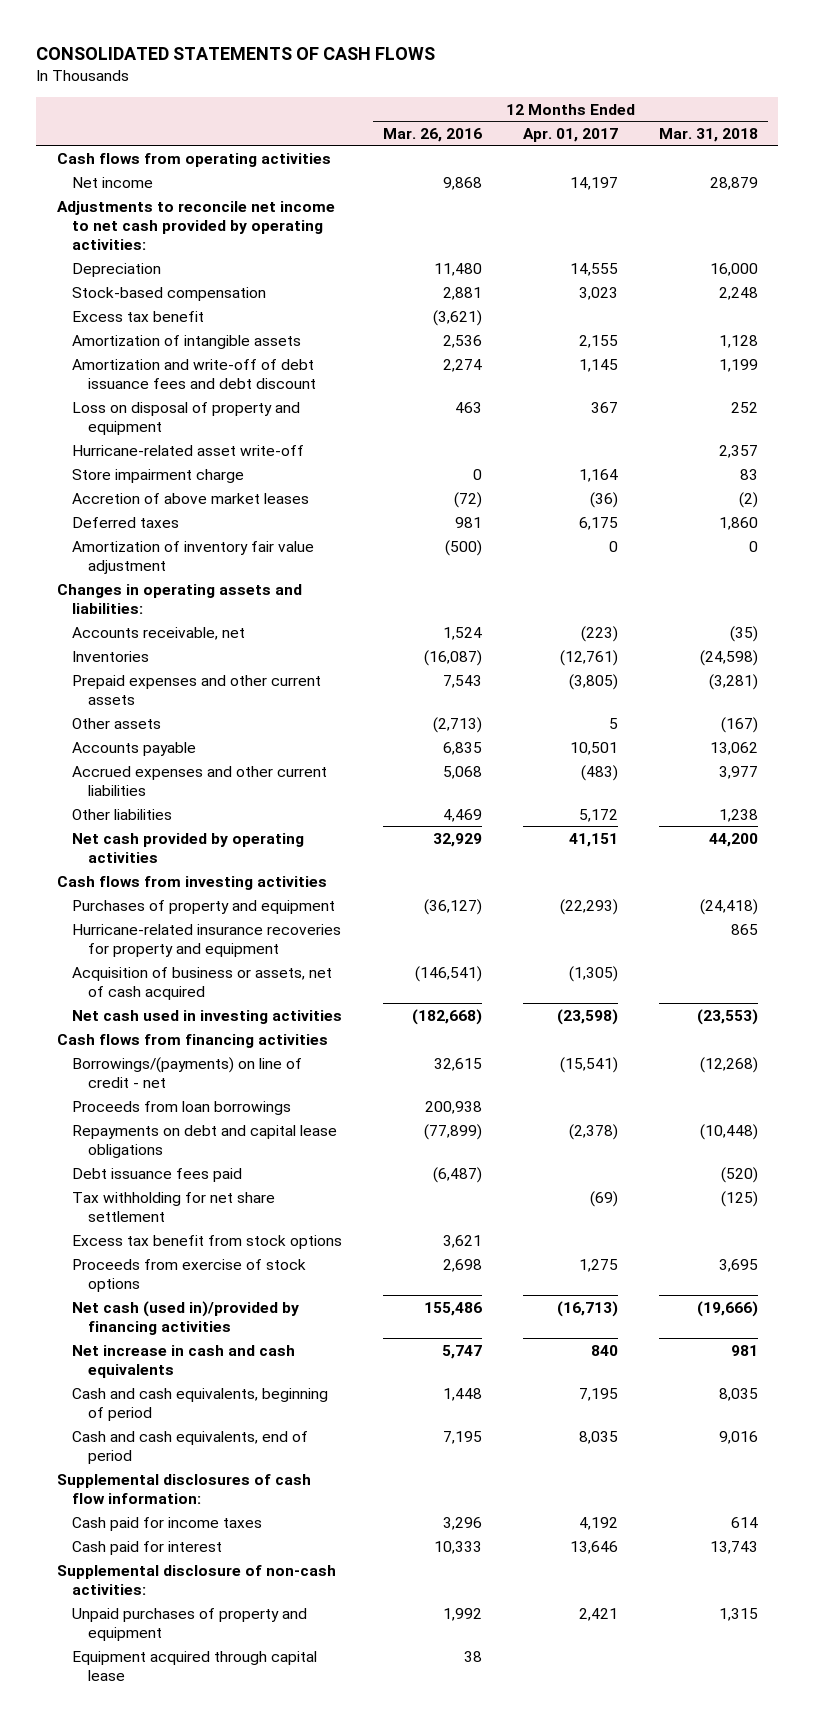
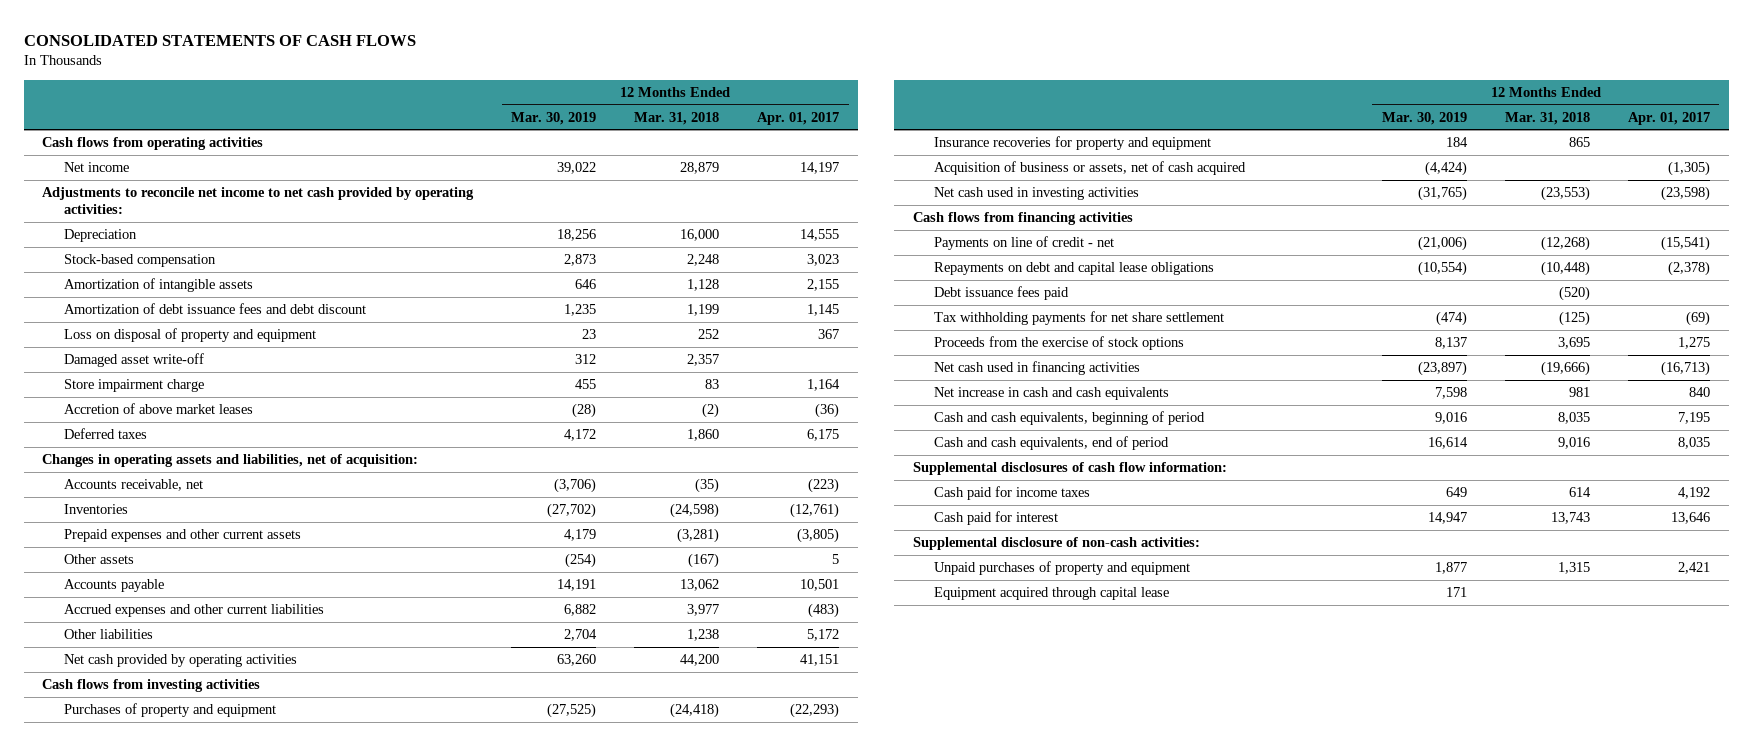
[383,127,483,142] Mar. 26, 2016 -> none
none -> [511,111,597,125] Mar. 30, 2019
[72,310,205,322] Excess tax benefit -> none
[72,358,317,389] Amortization and write-off of debt issuance fees and debt discount -> [63,303,366,315] Amortization of debt issuance fees and debt discount
[72,444,305,456] Hurricane-related asset write-off -> [63,353,204,368] Damaged asset write-off
[72,540,315,574] Amortization of inventory fair value adjustment -> none
[56,583,302,614] Changes in operating assets and liabilities: -> [42,454,419,468] Changes in operating assets and liabilities, net of acquisition:
[72,923,342,957] Hurricane-related insurance recoveries for property and equipment -> [934,136,1212,151] Insurance recoveries for property and equipment
[72,1100,292,1115] Proceeds from loan borrowings -> none
[72,1056,303,1088] Borrowings/(payments) on line of credit - net -> [934,236,1115,251] Payments on line of credit - net
[72,1234,343,1249] Excess tax benefit from stock options -> none
[72,1191,276,1222] Tax withholding for net share settlement -> [934,311,1225,326] Tax withholding payments for net share settlement
[72,1258,307,1292] Proceeds from exercise of stock options -> [934,336,1185,351] Proceeds from the exercise of stock options
[72,1300,300,1335] Net cash (used in)/provided by financing activities -> [934,361,1141,376] Net cash used in financing activities

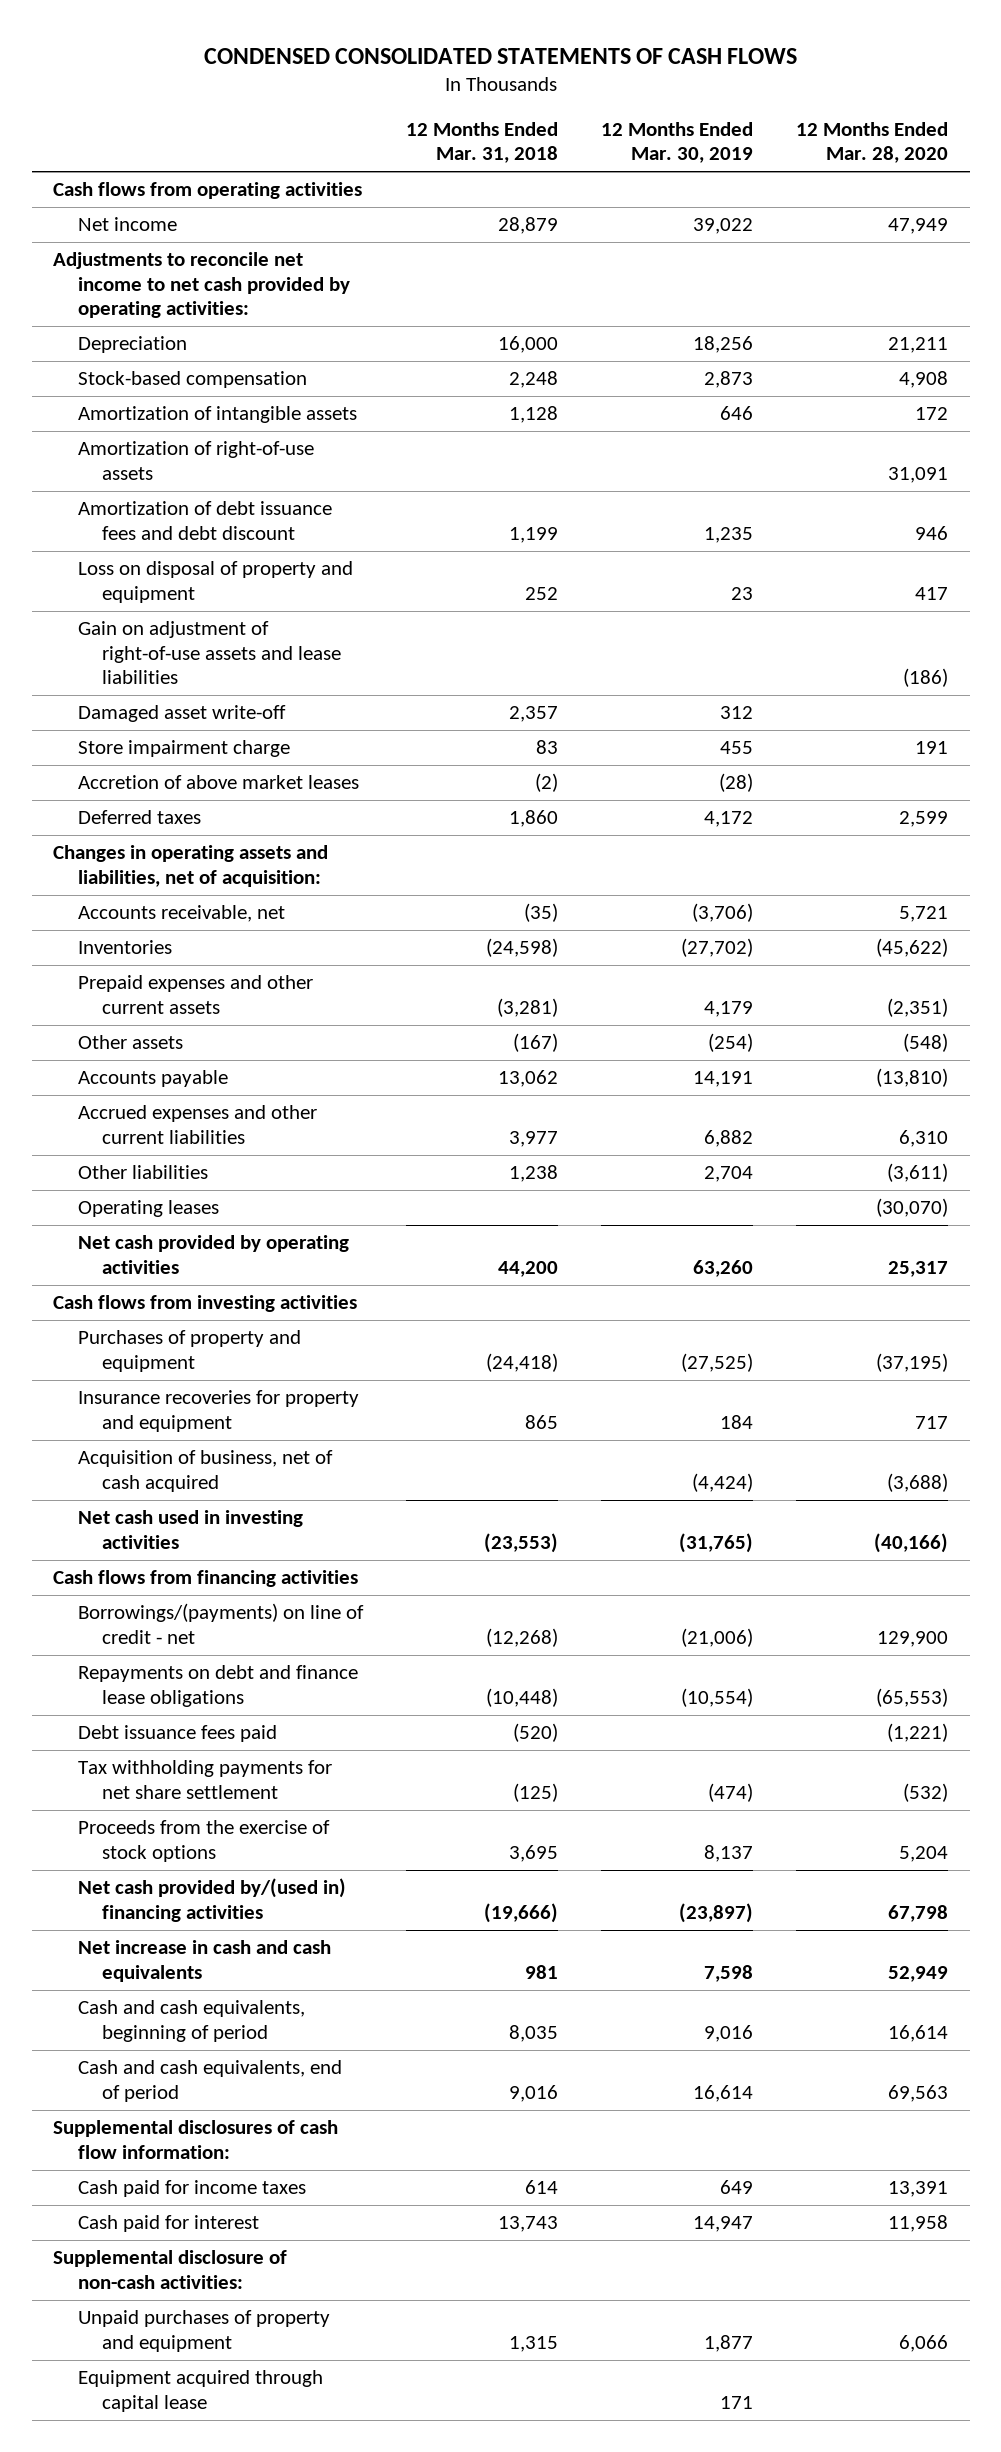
[23,34,416,46] CONSOLIDATED STATEMENTS OF CASH FLOWS -> [203,47,797,64] CONDENSED CONSOLIDATED STATEMENTS OF CASH FLOWS
[757,111,840,125] Apr. 01, 2017 -> none
none -> [795,121,948,164] 12 Months Ended Mar. 28, 2020
none -> [77,441,314,480] Amortization of right-of-use assets
none -> [77,621,341,684] Gain on adjustment of right-of-use assets and lease liabilities
none -> [77,1200,219,1218] Operating leases
[934,161,1247,176] Acquisition of business or assets, net of cash acquired -> [77,1450,333,1492] Acquisition of business, net of cash acquired
[934,236,1115,251] Payments on line of credit - net -> [77,1603,364,1644] Borrowings/(payments) on line of credit - net
[934,262,1215,276] Repayments on debt and capital lease obligations -> [77,1665,358,1707] Repayments on debt and finance lease obligations
[934,361,1141,376] Net cash used in financing activities -> [77,1878,346,1922] Net cash provided by/(used in) financing activities

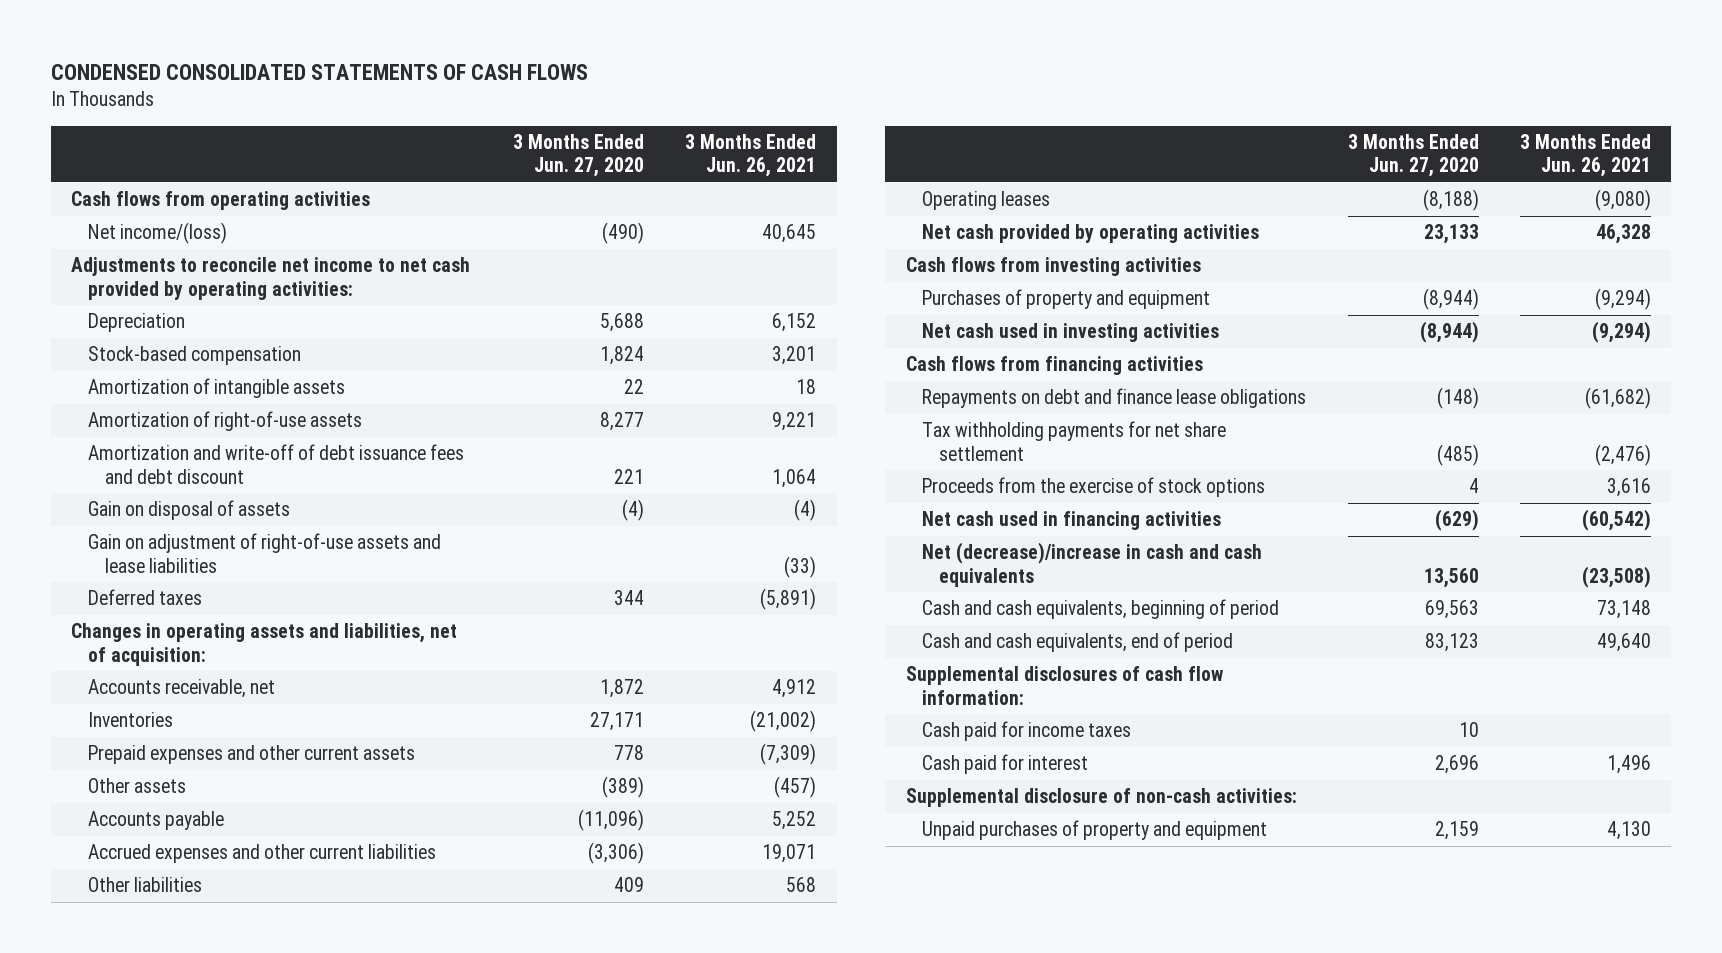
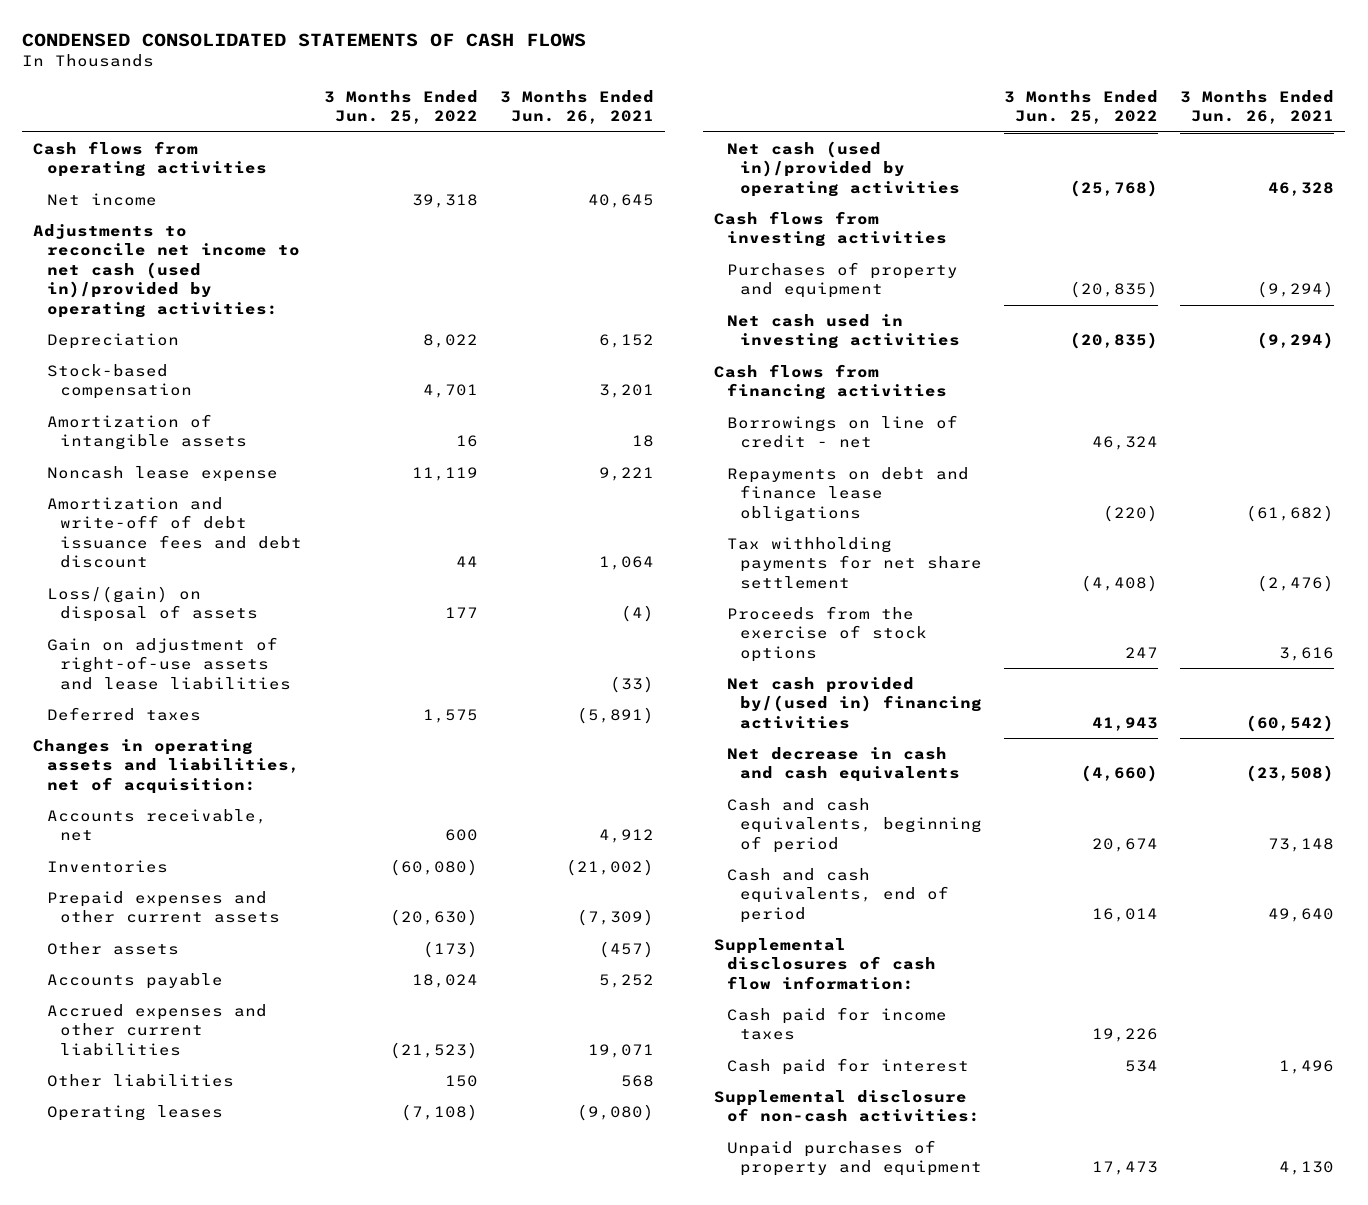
[513,133,645,178] 3 Months Ended Jun. 27, 2020 -> none
none -> [323,89,478,125] 3 Months Ended Jun. 25, 2022
[87,222,227,245] Net income/(loss) -> [46,192,157,206] Net income
[71,257,471,300] Adjustments to reconcile net income to net cash provided by operating activities: -> [33,223,300,318] Adjustments to reconcile net income to net cash (used in)/provided by operating activities:
[87,411,362,432] Amortization of right-of-use assets -> [46,465,278,482] Noncash lease expense
[87,500,290,521] Gain on disposal of assets -> [46,585,258,623] Loss/(gain) on disposal of assets
[922,224,1260,244] Net cash provided by operating activities -> [726,140,960,197] Net cash (used in)/provided by operating activities
none -> [726,414,958,449] Borrowings on line of credit - net
[922,511,1222,531] Net cash used in financing activities -> [726,676,982,729] Net cash provided by/(used in) financing activities
[922,542,1263,587] Net (decrease)/increase in cash and cash equivalents -> [726,746,960,783] Net decrease in cash and cash equivalents

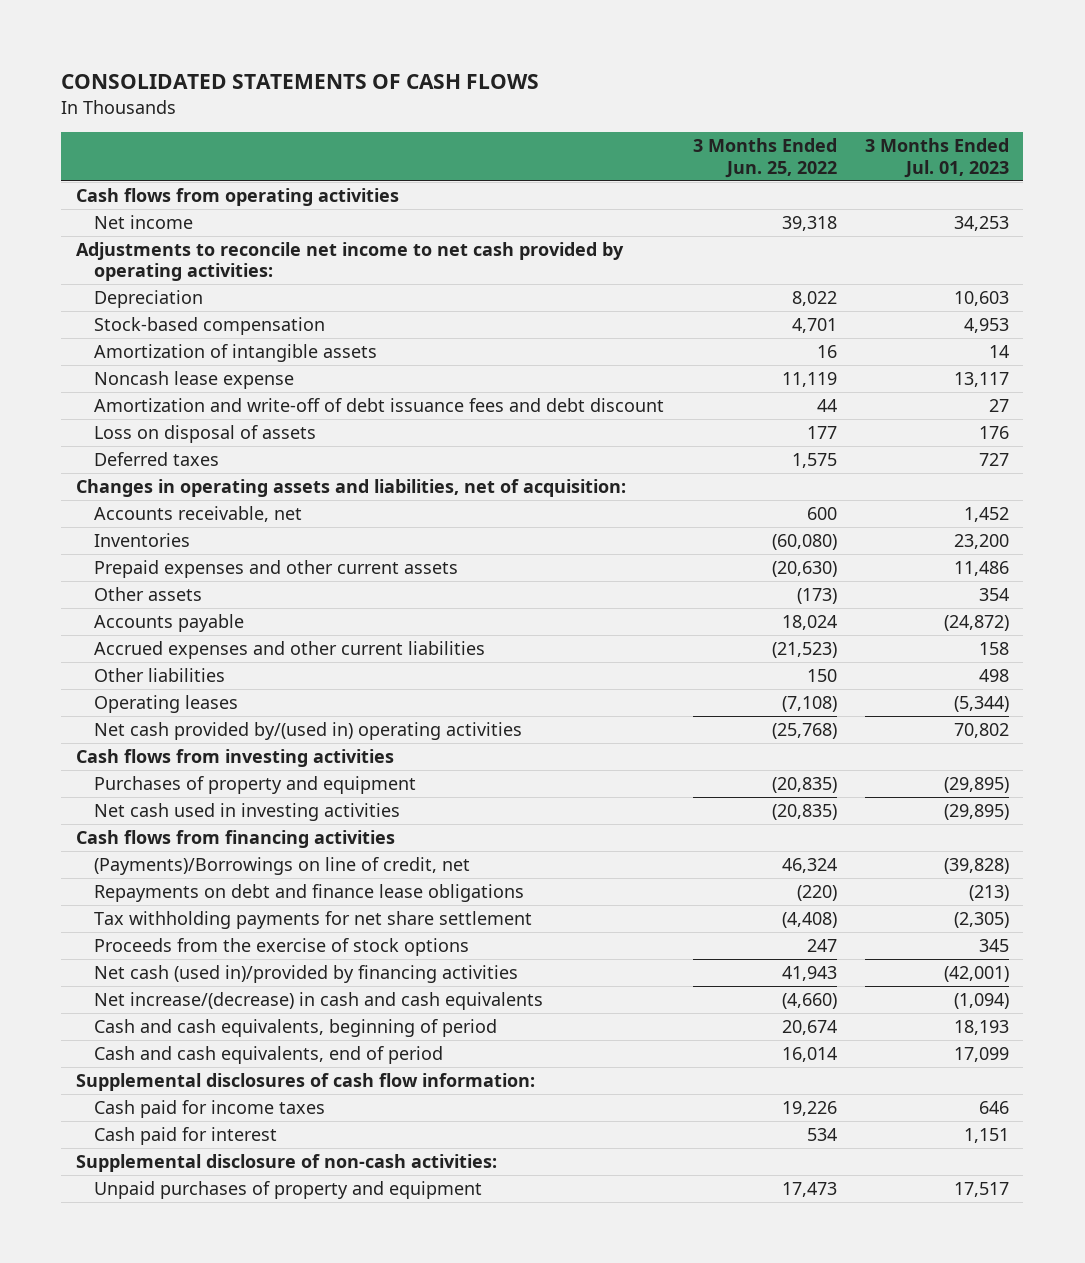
[22,32,587,47] CONDENSED CONSOLIDATED STATEMENTS OF CASH FLOWS -> [61,74,540,90] CONSOLIDATED STATEMENTS OF CASH FLOWS
[499,89,654,125] 3 Months Ended Jun. 26, 2021 -> none
none -> [865,138,1010,178] 3 Months Ended Jul. 01, 2023
[33,223,300,318] Adjustments to reconcile net income to net cash (used in)/provided by operating activities: -> [75,242,624,282] Adjustments to reconcile net income to net cash provided by operating activities:
[46,636,291,690] Gain on adjustment of right-of-use assets and lease liabilities -> none
[46,585,258,623] Loss/(gain) on disposal of assets -> [94,425,317,444] Loss on disposal of assets
[726,140,960,197] Net cash (used in)/provided by operating activities -> [94,722,523,741] Net cash provided by/(used in) operating activities
[726,414,958,449] Borrowings on line of credit - net -> [94,857,471,876] (Payments)/Borrowings on line of credit, net
[726,676,982,729] Net cash provided by/(used in) financing activities -> [94,965,519,984] Net cash (used in)/provided by financing activities
[726,746,960,783] Net decrease in cash and cash equivalents -> [94,992,544,1011] Net increase/(decrease) in cash and cash equivalents

